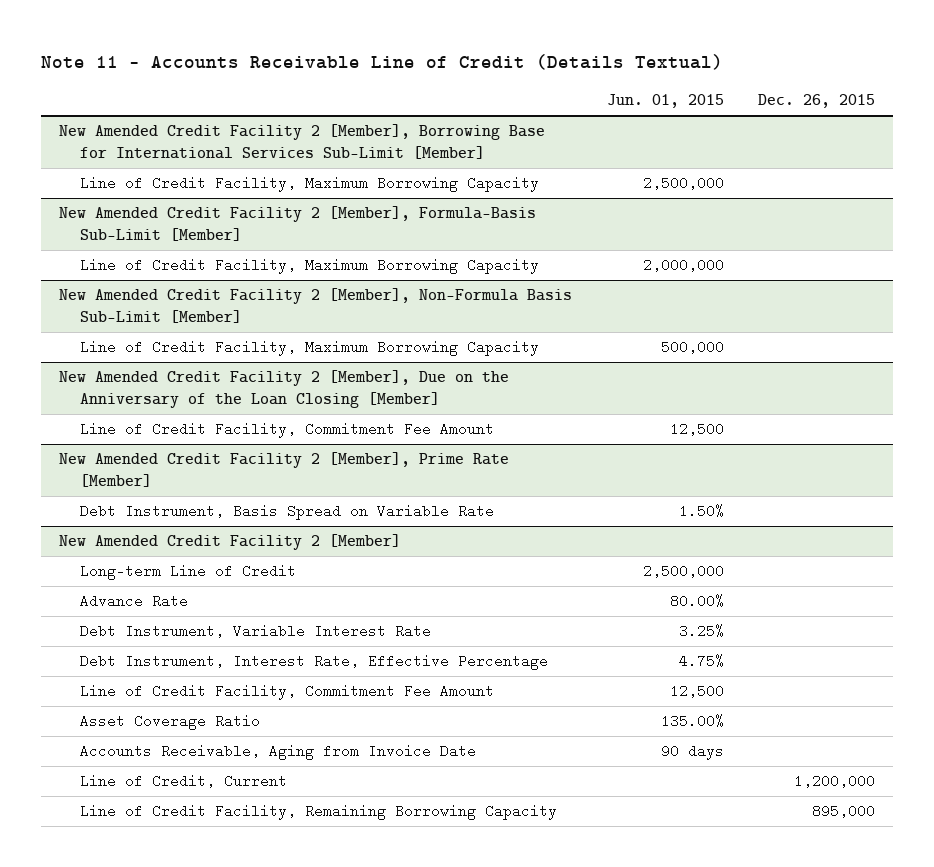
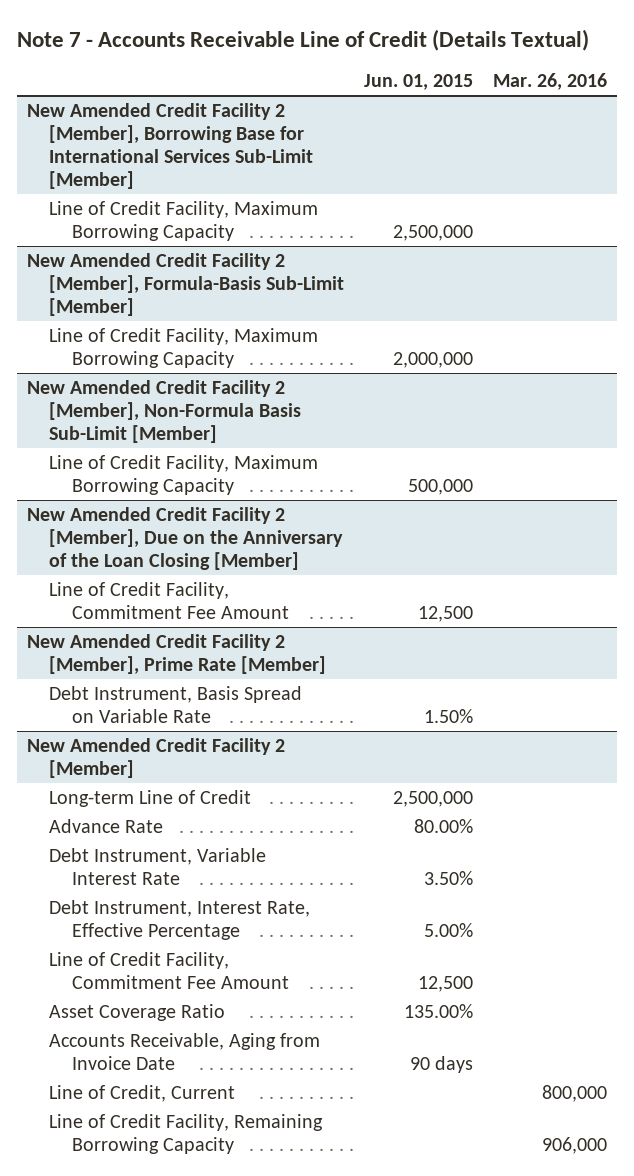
[41,53,724,70] Note 11 - Accounts Receivable Line of Credit (Details Textual) -> [16,28,589,51] Note 7 - Accounts Receivable Line of Credit (Details Textual)
[758,94,876,109] Dec. 26, 2015 -> none
none -> [493,73,608,91] Mar. 26, 2016
[678,624,724,639] 3.25% -> [424,870,474,885] 3.50%
[678,654,724,669] 4.75% -> [424,922,474,937] 5.00%

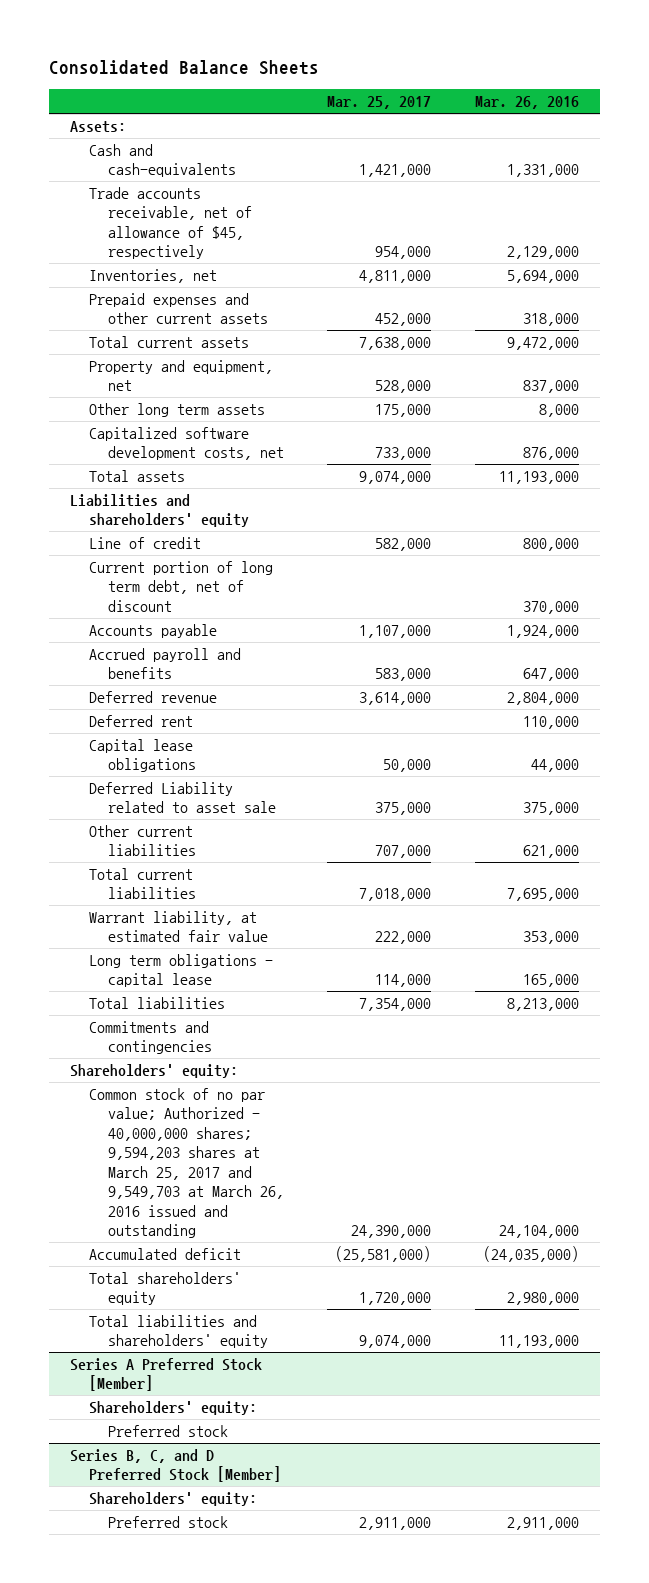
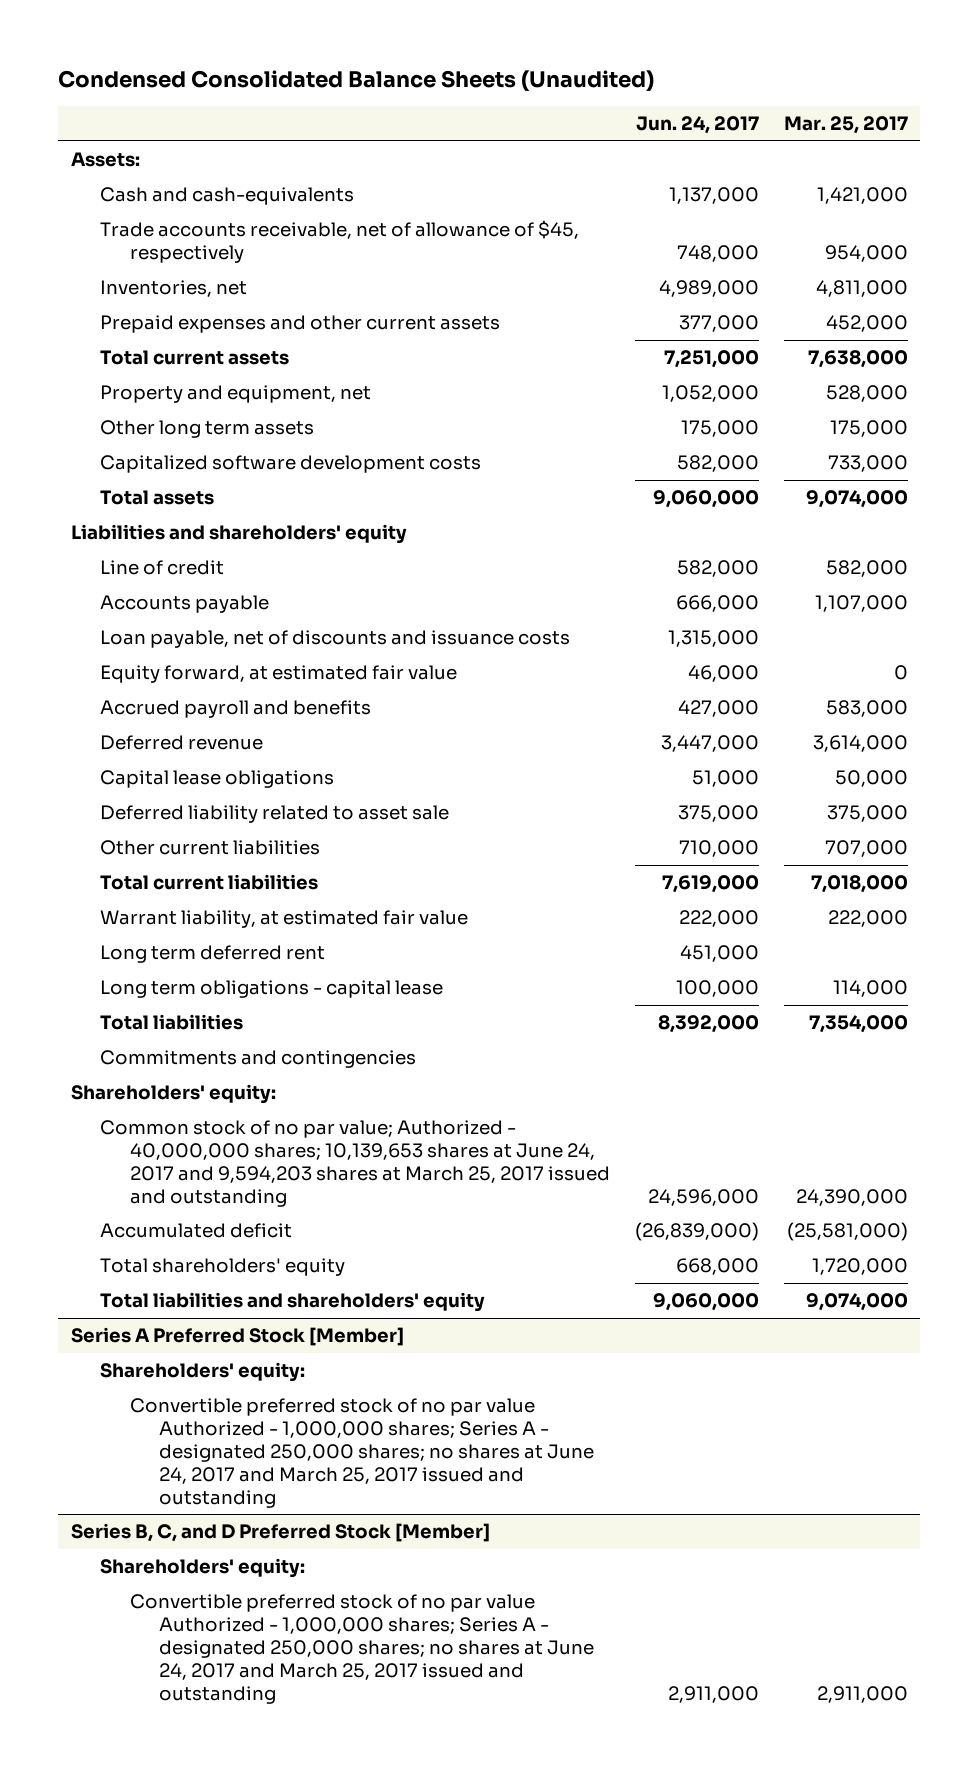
[48,60,319,76] Consolidated Balance Sheets -> [58,70,655,92] Condensed Consolidated Balance Sheets (Unaudited)
[474,96,579,110] Mar. 26, 2016 -> none
none -> [635,116,759,135] Jun. 24, 2017
[89,426,284,461] Capitalized software development costs, net -> [100,455,482,474] Capitalized software development costs
[89,560,274,612] Current portion of long term debt, net of discount -> none
none -> [100,630,571,649] Loan payable, net of discounts and issuance costs
none -> [100,665,458,684] Equity forward, at estimated fair value
[89,714,194,727] Deferred rent -> none
[89,781,276,814] Deferred Liability related to asset sale -> [100,805,450,824] Deferred liability related to asset sale
none -> [100,945,326,964] Long term deferred rent
[89,1087,284,1239] Common stock of no par value; Authorized - 40,000,000 shares; 9,594,203 shares at March 25, 2017 and 9,549,703 at March 26, 2016 issued and outstanding -> [100,1120,610,1207] Common stock of no par value; Authorized - 40,000,000 shares; 10,139,653 shares at June 24, 2017 and 9,594,203 shares at March 25, 2017 issued and outstanding
[107,1424,228,1437] Preferred stock -> [129,1398,594,1508] Convertible preferred stock of no par value Authorized - 1,000,000 shares; Series A - designated 250,000 shares; no shares at June 24, 2017 and March 25, 2017 issued and outstanding
[107,1515,228,1528] Preferred stock -> [129,1594,594,1704] Convertible preferred stock of no par value Authorized - 1,000,000 shares; Series A - designated 250,000 shares; no shares at June 24, 2017 and March 25, 2017 issued and outstanding

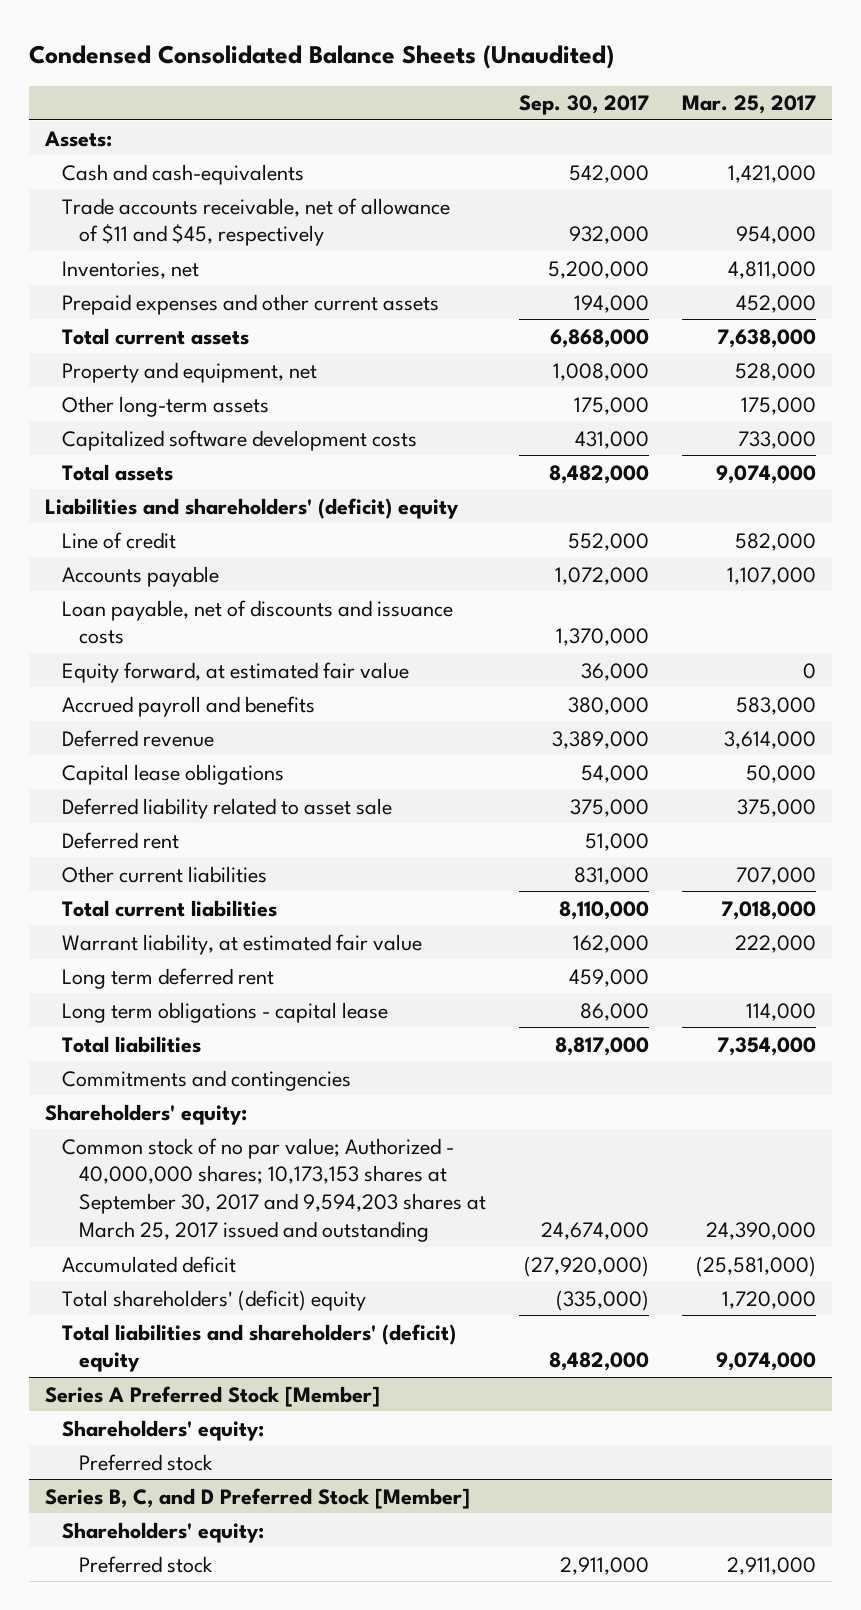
[635,116,759,135] Jun. 24, 2017 -> none
none -> [518,95,649,116] Sep. 30, 2017
[100,220,580,264] Trade accounts receivable, net of allowance of $45, respectively -> [62,197,451,247] Trade accounts receivable, net of allowance of $11 and $45, respectively
[100,420,315,439] Other long term assets -> [62,395,270,417] Other long-term assets
[70,524,407,545] Liabilities and shareholders' equity -> [45,497,460,519] Liabilities and shareholders' (deficit) equity
none -> [62,831,180,849] Deferred rent
[100,1120,610,1207] Common stock of no par value; Authorized - 40,000,000 shares; 10,139,653 shares at June 24, 2017 and 9,594,203 shares at March 25, 2017 issued and outstanding -> [62,1137,486,1243] Common stock of no par value; Authorized - 40,000,000 shares; 10,173,153 shares at September 30, 2017 and 9,594,203 shares at March 25, 2017 issued and outstanding
[100,1258,346,1277] Total shareholders' equity -> [62,1289,367,1311] Total shareholders' (deficit) equity
[100,1292,486,1313] Total liabilities and shareholders' equity -> [62,1323,457,1373] Total liabilities and shareholders' (deficit) equity
[129,1398,594,1508] Convertible preferred stock of no par value Authorized - 1,000,000 shares; Series A - designated 250,000 shares; no shares at June 24, 2017 and March 25, 2017 issued and outstanding -> [78,1453,213,1471] Preferred stock
[129,1594,594,1704] Convertible preferred stock of no par value Authorized - 1,000,000 shares; Series A - designated 250,000 shares; no shares at June 24, 2017 and March 25, 2017 issued and outstanding -> [78,1555,213,1573] Preferred stock

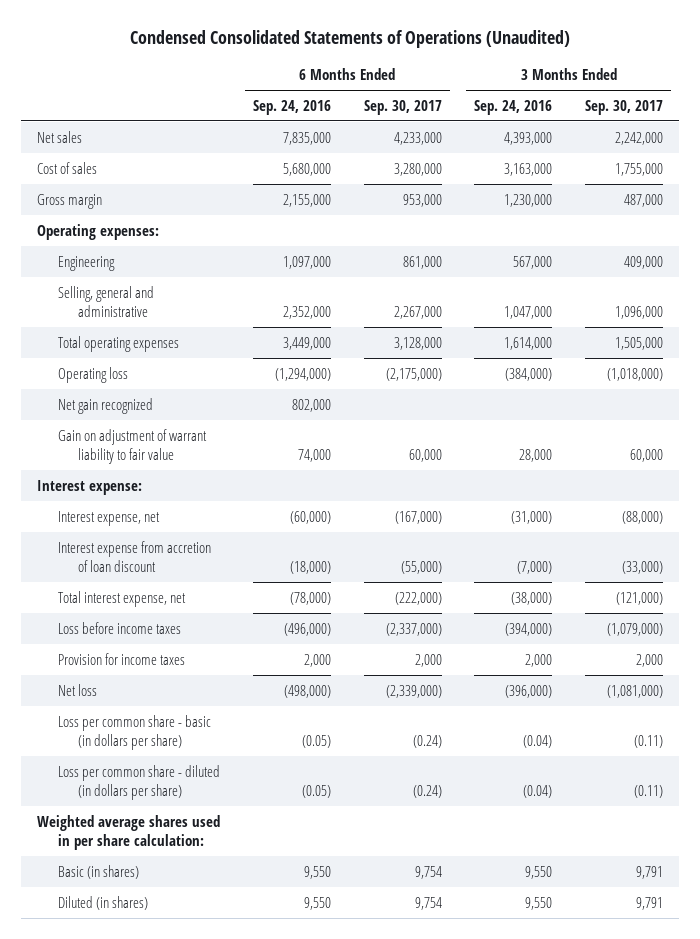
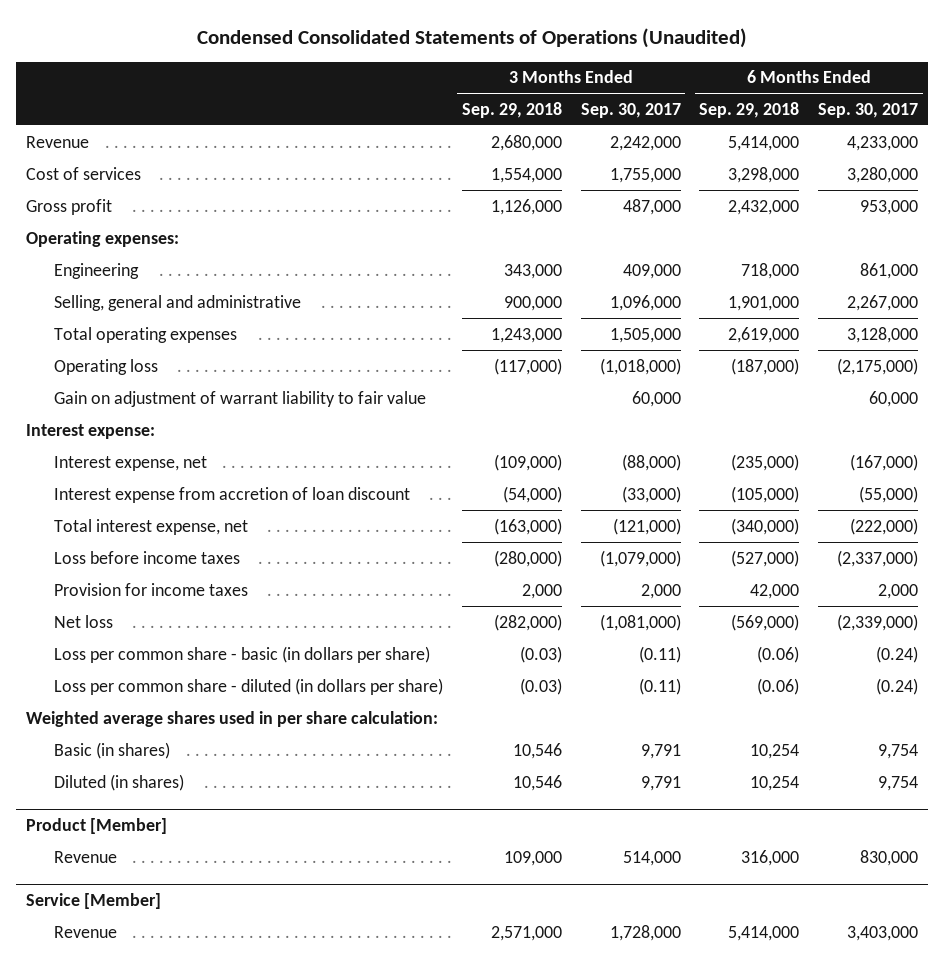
[252,99,331,115] Sep. 24, 2016 -> none
[474,99,553,115] Sep. 24, 2016 -> none
none -> [461,101,562,118] Sep. 29, 2018
none -> [699,101,800,118] Sep. 29, 2018
[37,130,83,143] Net sales -> [25,135,89,148] Revenue
[37,161,98,174] Cost of sales -> [25,166,141,180] Cost of services
[37,193,103,209] Gross margin -> [25,198,112,215] Gross profit
[57,397,153,414] Net gain recognized -> none
none -> [25,817,167,834] Product [Member]
none -> [54,850,118,863] Revenue
none -> [25,892,161,909] Service [Member]
none -> [54,925,118,938] Revenue

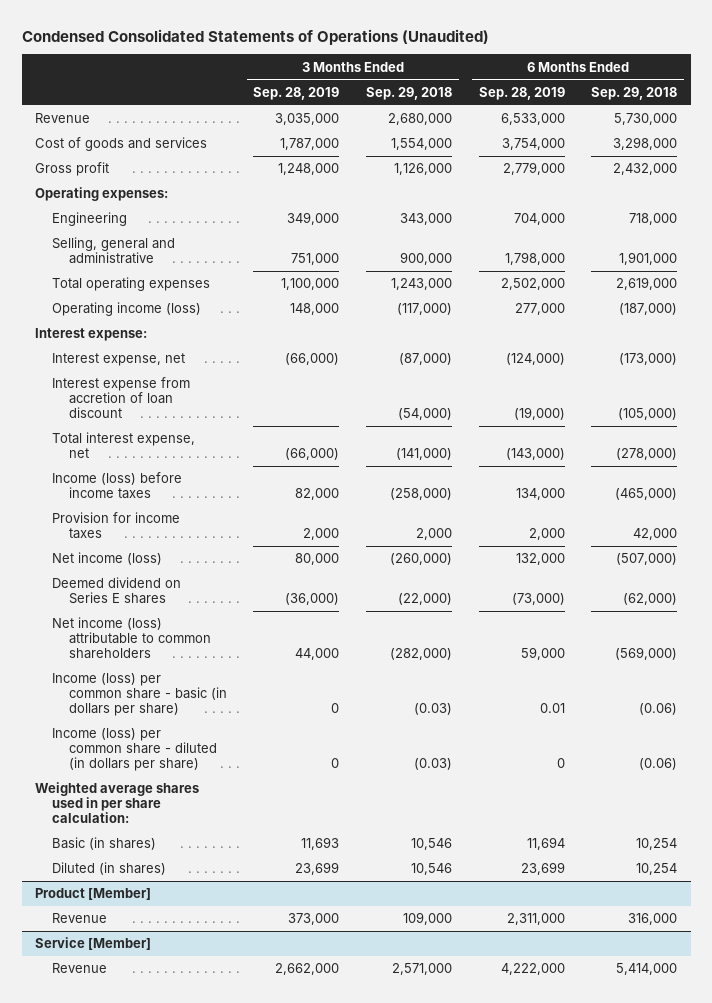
[580,102,681,118] Sep. 30, 2017 -> none
[818,102,919,118] Sep. 30, 2017 -> none
none -> [253,86,340,100] Sep. 28, 2019
none -> [478,86,565,100] Sep. 28, 2019
[728,135,800,151] 5,414,000 -> [614,113,678,126] 5,730,000
[25,166,141,180] Cost of services -> [34,137,207,152] Cost of goods and services
[54,390,427,407] Gain on adjustment of warrant liability to fair value -> none
[54,358,159,375] Operating loss -> [51,302,201,317] Operating income (loss)
[493,453,562,471] (109,000) -> [398,353,452,366] (87,000)
[731,453,800,471] (235,000) -> [619,353,678,366] (173,000)
[493,517,562,535] (163,000) -> [395,448,452,461] (141,000)
[731,517,800,535] (340,000) -> [616,448,678,461] (278,000)
[54,550,241,564] Loss before income taxes -> [51,472,182,500] Income (loss) before income taxes
[493,549,562,567] (280,000) -> [389,488,452,501] (258,000)
[731,549,800,567] (527,000) -> [615,488,678,501] (465,000)
[54,614,114,628] Net loss -> [51,552,162,566] Net income (loss)
[493,613,562,631] (282,000) -> [389,553,452,566] (260,000)
[731,613,800,631] (569,000) -> [616,553,678,566] (507,000)
none -> [51,577,181,605] Deemed dividend on Series E shares
none -> [51,617,211,660] Net income (loss) attributable to common shareholders
[54,645,431,663] Loss per common share - basic (in dollars per share) -> [51,673,227,717] Income (loss) per common share - basic (in dollars per share)
[54,677,444,695] Loss per common share - diluted (in dollars per share) -> [51,728,217,772] Income (loss) per common share - diluted (in dollars per share)

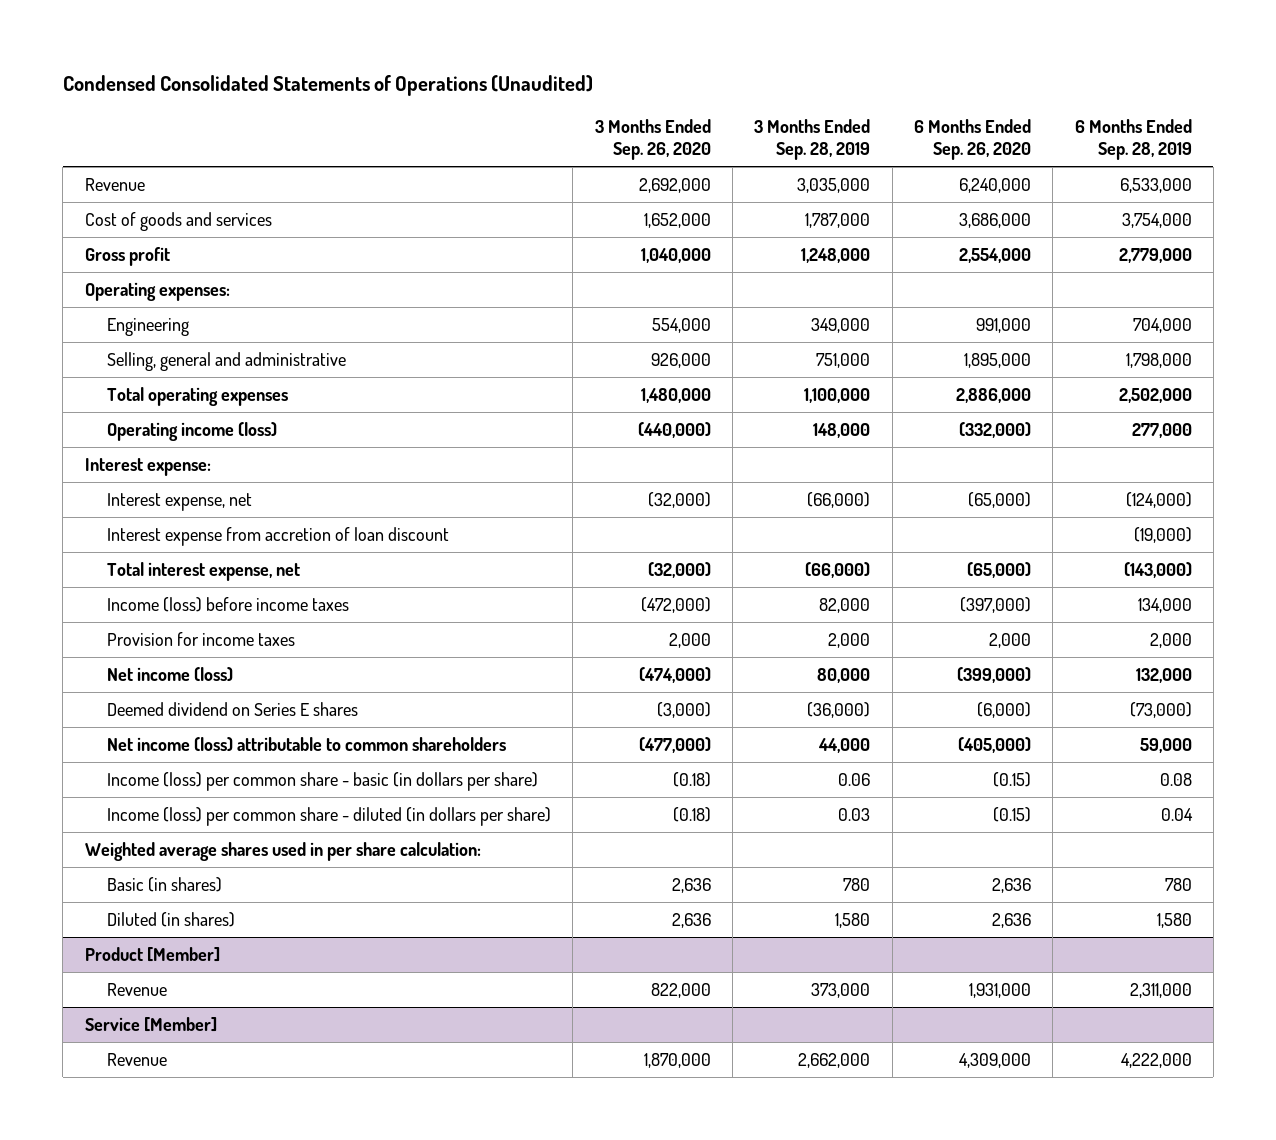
[365,86,452,100] Sep. 29, 2018 -> none
[591,86,678,100] Sep. 29, 2018 -> none
none -> [594,118,711,161] 3 Months Ended Sep. 26, 2020
none -> [913,118,1031,161] 6 Months Ended Sep. 26, 2020
[331,703,340,714] 0 -> [838,773,871,787] 0.06
[539,703,565,714] 0.01 -> [1159,773,1192,787] 0.08
[331,758,340,769] 0 -> [838,808,871,822] 0.03
[556,758,565,769] 0 -> [1160,808,1193,822] 0.04
[301,837,340,851] 11,693 -> [843,878,871,892] 780
[526,837,565,851] 11,694 -> [1164,878,1192,892] 780
[295,862,340,876] 23,699 -> [835,913,871,929] 1,580
[520,862,565,876] 23,699 -> [1156,913,1192,929] 1,580

